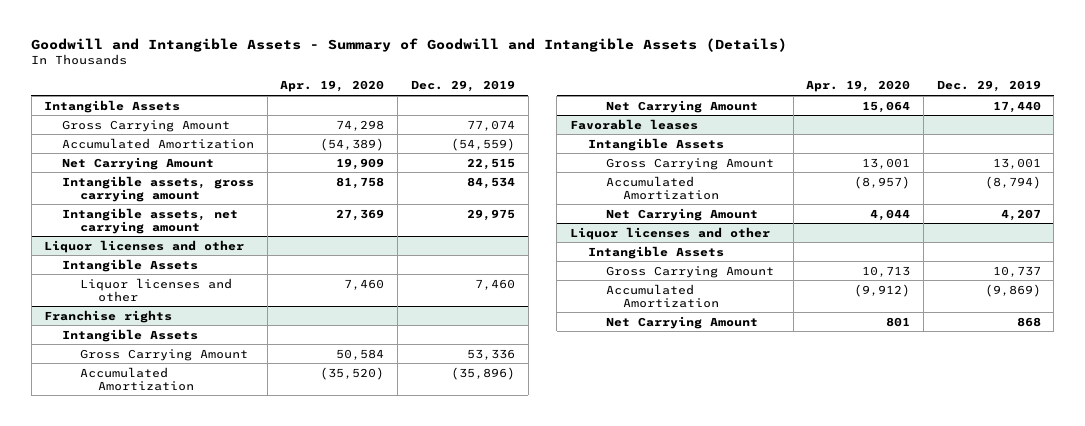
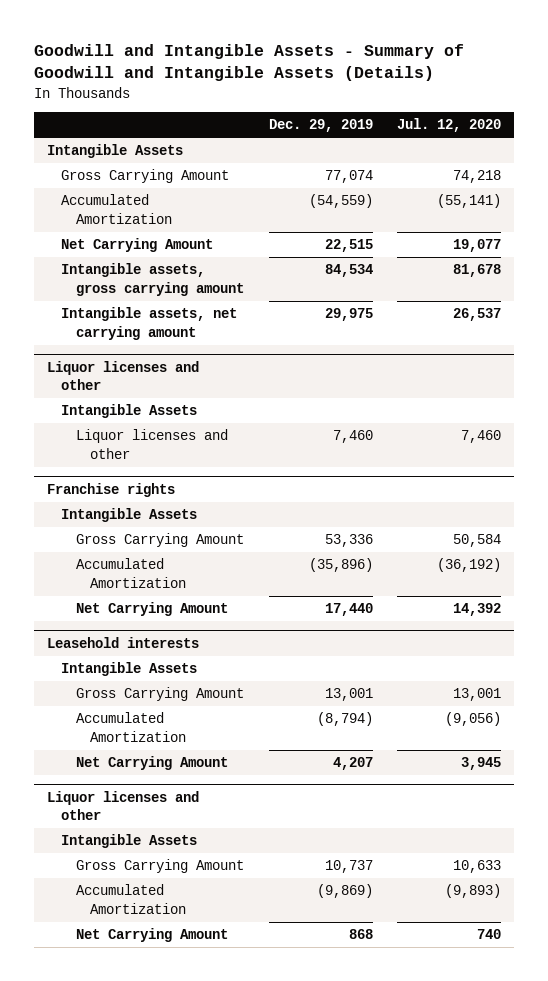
[280,80,385,93] Apr. 19, 2020 -> none
none -> [397,118,502,133] Jul. 12, 2020
[570,118,699,130] Favorable leases -> [46,636,199,648] Leasehold interests

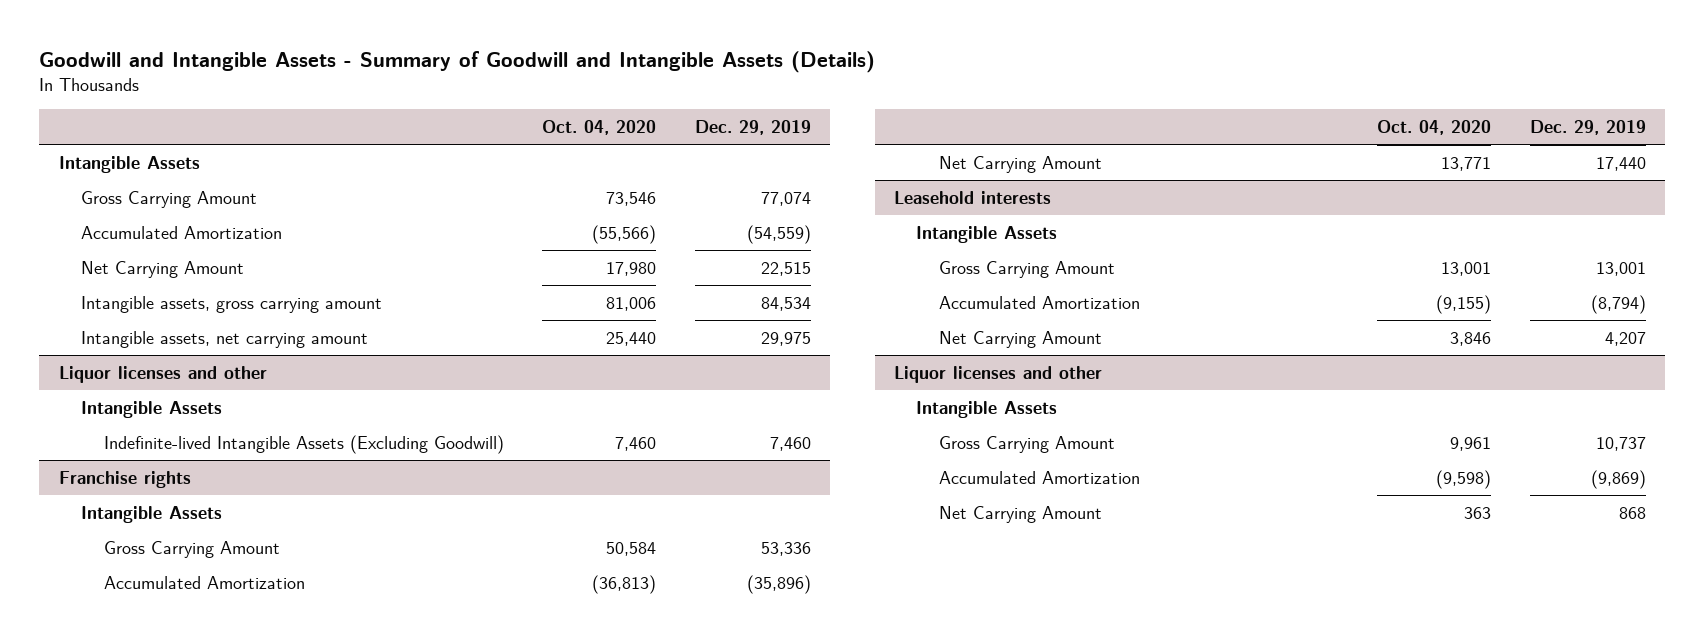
[397,118,502,133] Jul. 12, 2020 -> none
none -> [542,120,657,136] Oct. 04, 2020
[75,429,228,459] Liquor licenses and other -> [103,434,504,454] Indefinite-lived Intangible Assets (Excluding Goodwill)

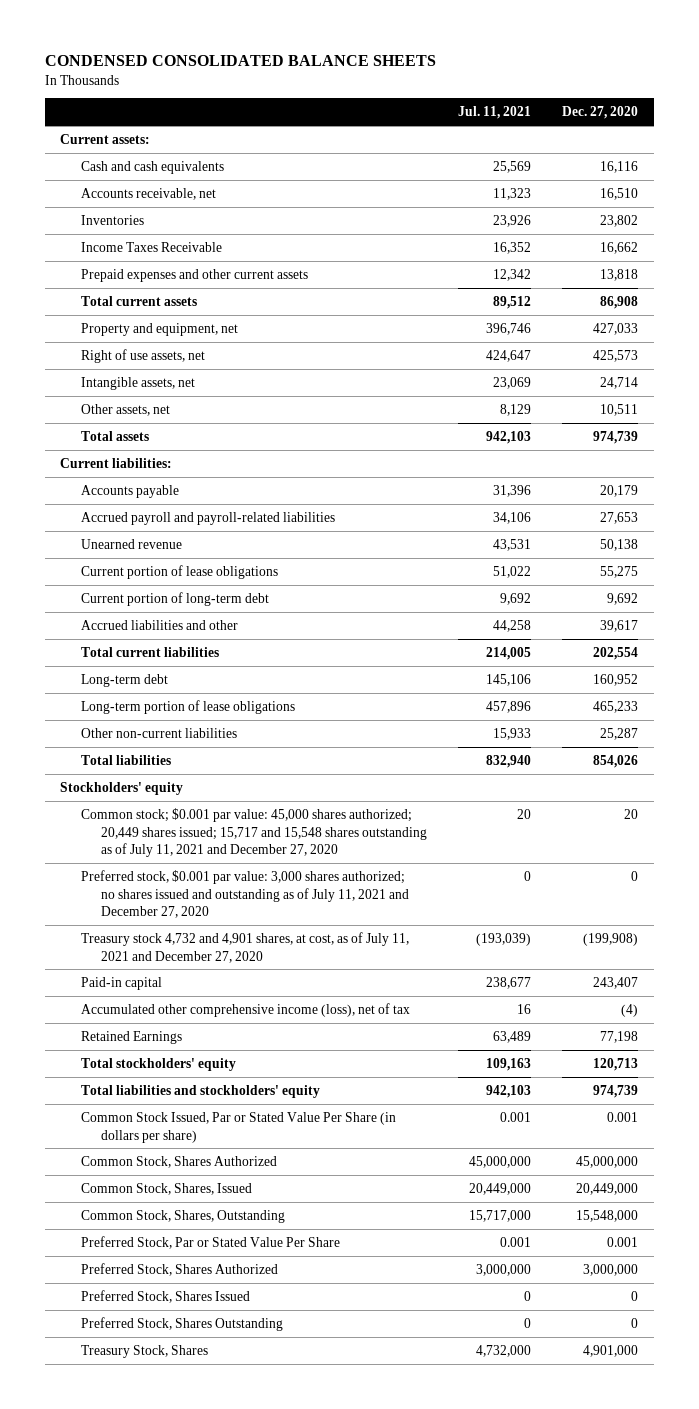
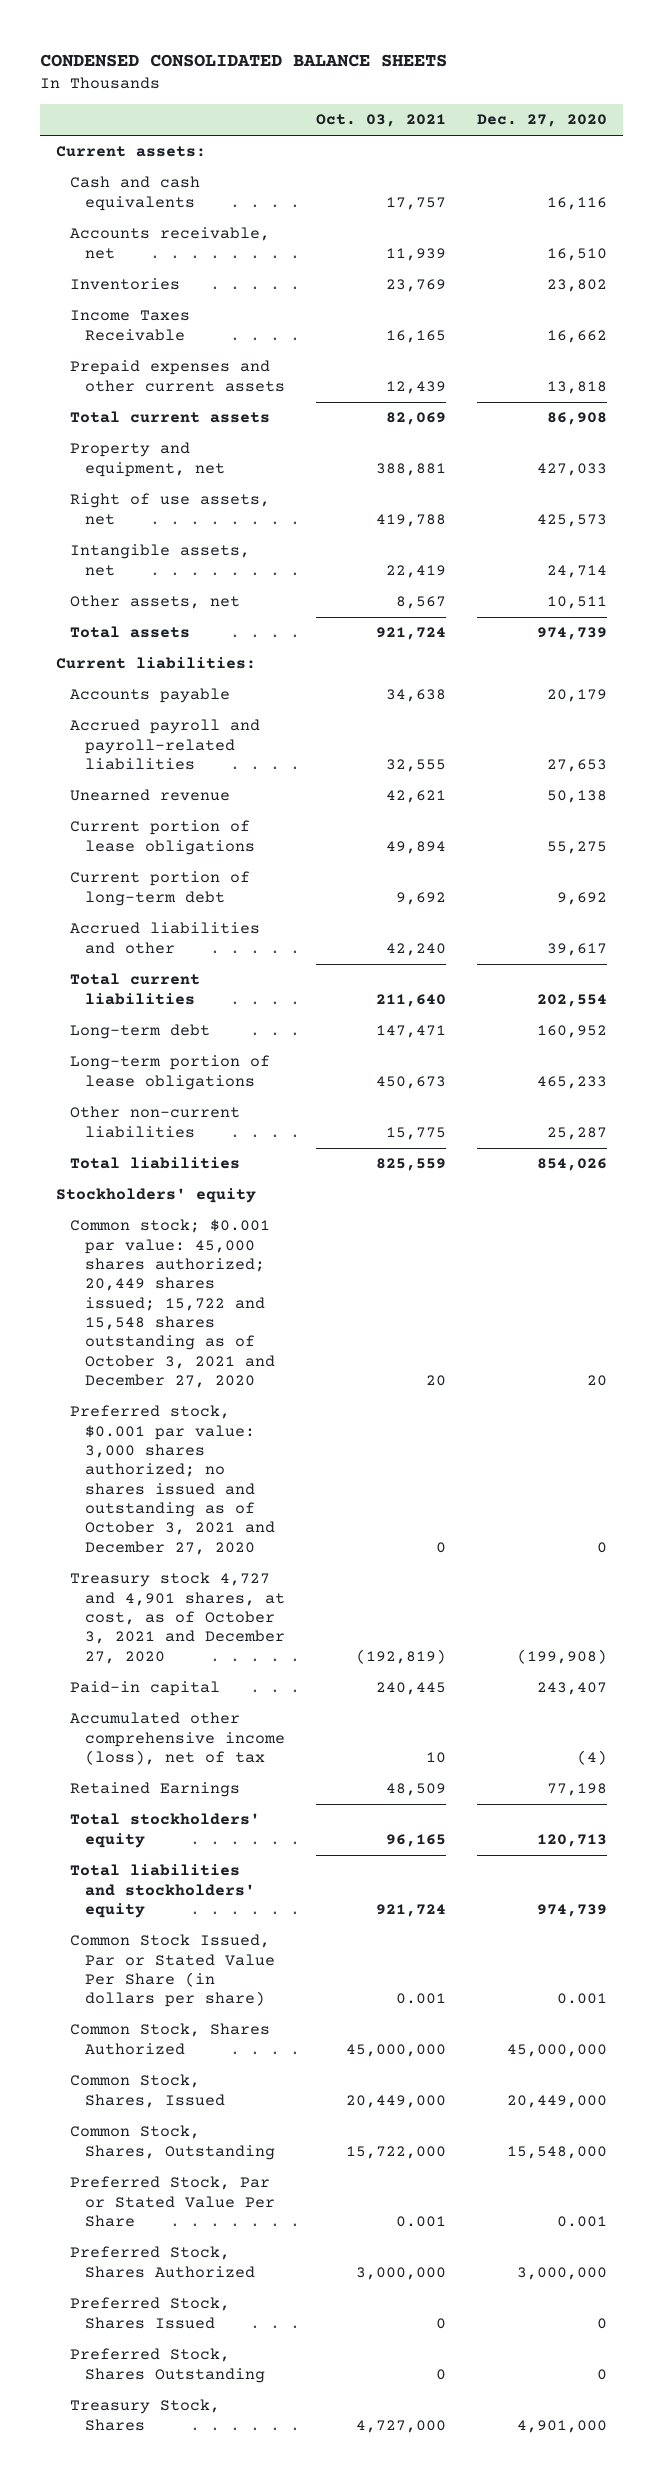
[458,106,532,120] Jul. 11, 2021 -> none
none -> [316,114,447,128] Oct. 03, 2021
[80,807,428,858] Common stock; $0.001 par value: 45,000 shares authorized; 20,449 shares issued; 15,717 and 15,548 shares outstanding as of July 11, 2021 and December 27, 2020 -> [70,1219,275,1388] Common stock; $0.001 par value: 45,000 shares authorized; 20,449 shares issued; 15,722 and 15,548 shares outstanding as of October 3, 2021 and December 27, 2020
[80,869,410,919] Preferred stock, $0.001 par value: 3,000 shares authorized; no shares issued and outstanding as of July 11, 2021 and December 27, 2020 -> [70,1405,275,1555] Preferred stock, $0.001 par value: 3,000 shares authorized; no shares issued and outstanding as of October 3, 2021 and December 27, 2020
[80,931,409,963] Treasury stock 4,732 and 4,901 shares, at cost, as of July 11, 2021 and December 27, 2020 -> [70,1572,285,1664] Treasury stock 4,727 and 4,901 shares, at cost, as of October 3, 2021 and December 27, 2020

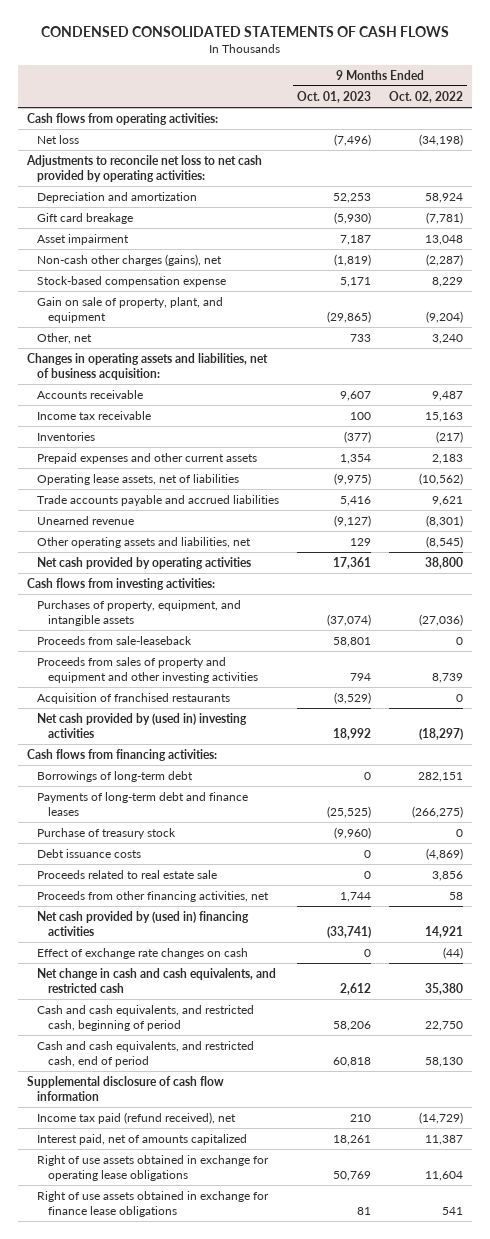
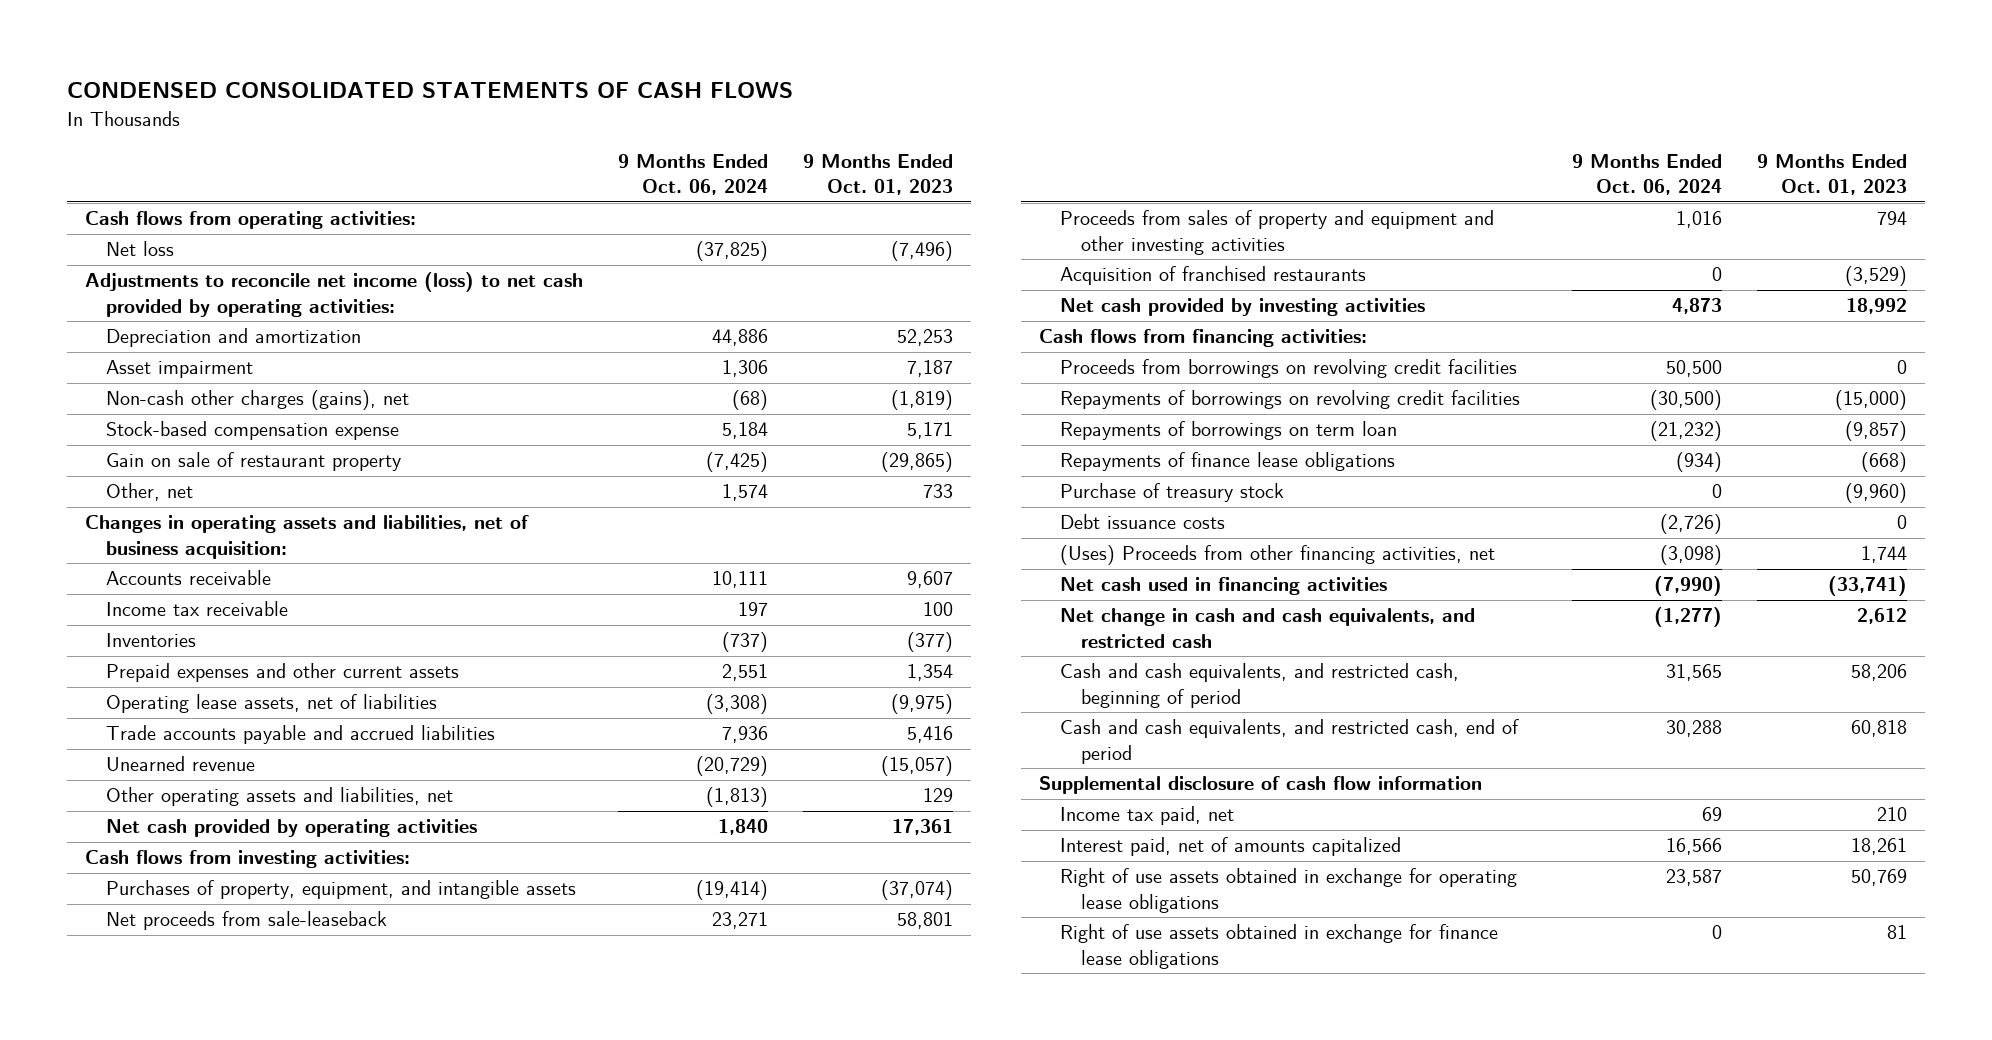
[388,90,463,103] Oct. 02, 2022 -> none
none -> [617,154,768,196] 9 Months Ended Oct. 06, 2024
[25,154,262,182] Adjustments to reconcile net loss to net cash provided by operating activities: -> [84,272,583,317] Adjustments to reconcile net income (loss) to net cash provided by operating activities:
[37,212,134,224] Gift card breakage -> none
[37,296,224,323] Gain on sale of property, plant, and equipment -> [106,452,402,472] Gain on sale of restaurant property
[334,514,372,527] (9,127) -> [881,756,954,777] (15,057)
[37,635,193,645] Proceeds from sale-leaseback -> [106,911,388,931] Net proceeds from sale-leaseback
[37,712,248,738] Net cash provided by (used in) investing activities -> [1060,298,1426,317] Net cash provided by investing activities
[37,791,249,816] Payments of long-term debt and finance leases -> none
[37,770,194,782] Borrowings of long-term debt -> [1060,359,1518,379] Proceeds from borrowings on revolving credit facilities
none -> [1060,390,1521,410] Repayments of borrowings on revolving credit facilities
none -> [1060,421,1398,441] Repayments of borrowings on term loan
none -> [1060,452,1396,472] Repayments of finance lease obligations
[37,869,218,879] Proceeds related to real estate sale -> none
[37,947,249,959] Effect of exchange rate changes on cash -> none
[37,890,270,902] Proceeds from other financing activities, net -> [1060,545,1496,566] (Uses) Proceeds from other financing activities, net
[37,910,250,936] Net cash provided by (used in) financing activities -> [1060,577,1388,596] Net cash used in financing activities
[37,1111,237,1124] Income tax paid (refund received), net -> [1060,806,1235,826] Income tax paid, net

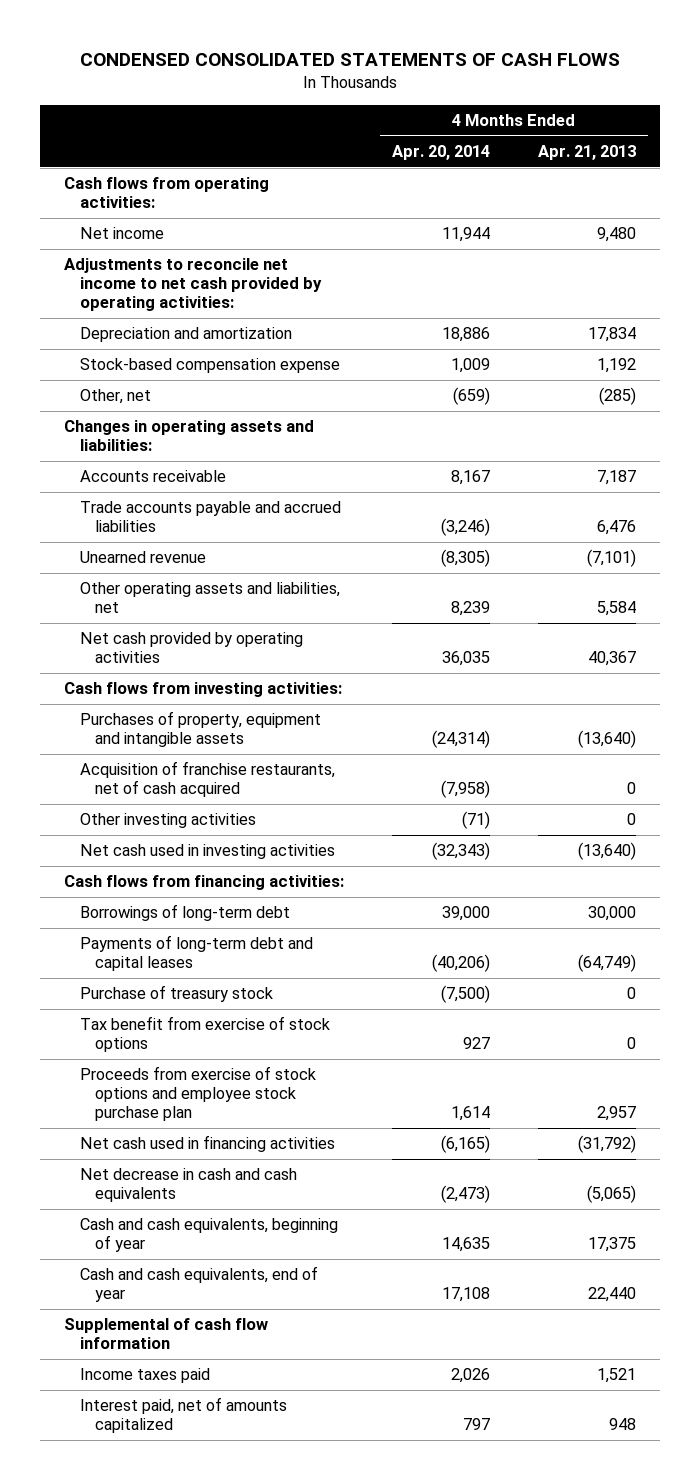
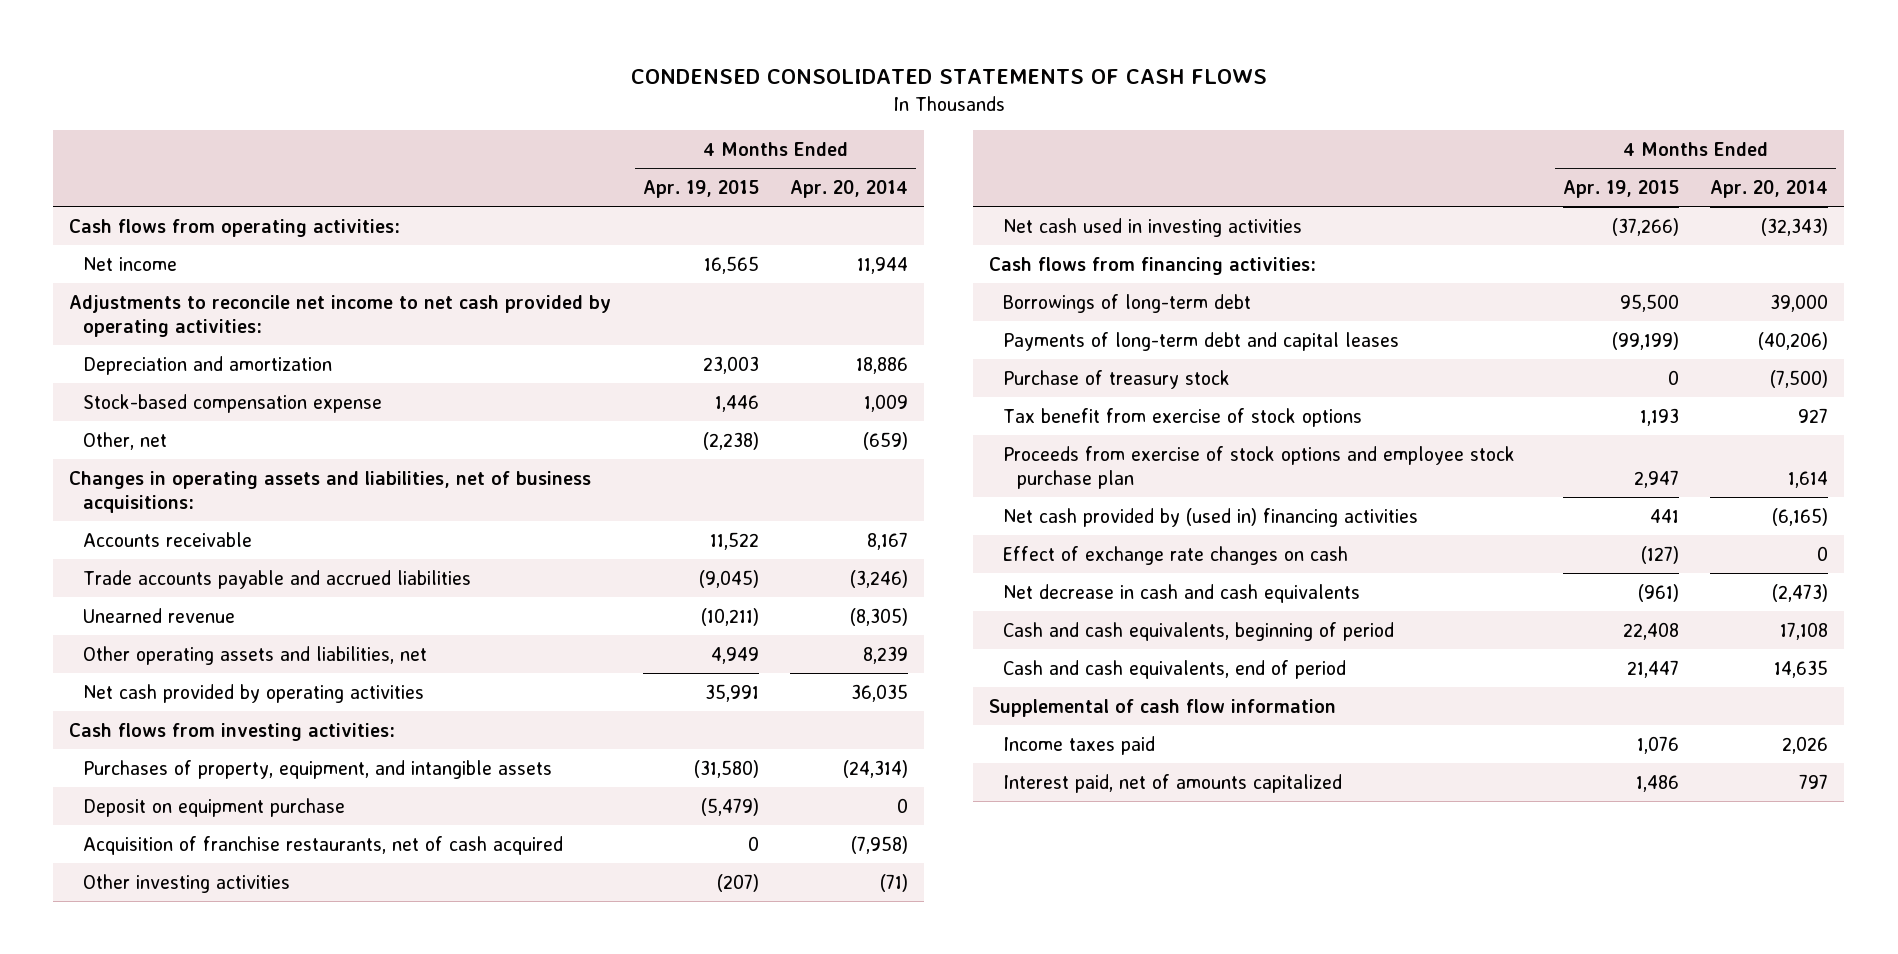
[537,145,636,161] Apr. 21, 2013 -> none
none -> [642,180,759,199] Apr. 19, 2015
[64,420,315,452] Changes in operating assets and liabilities: -> [69,470,592,514] Changes in operating assets and liabilities, net of business acquisitions:
[79,711,321,748] Purchases of property, equipment and intangible assets -> [83,759,553,779] Purchases of property, equipment, and intangible assets
none -> [83,797,346,817] Deposit on equipment purchase
[79,1135,335,1153] Net cash used in financing activities -> [1003,507,1419,527] Net cash provided by (used in) financing activities
none -> [1003,545,1349,565] Effect of exchange rate changes on cash
[79,1218,338,1253] Cash and cash equivalents, beginning of year -> [1003,621,1395,641] Cash and cash equivalents, beginning of period
[442,1237,491,1253] 14,635 -> [1780,621,1829,640] 17,108
[79,1266,318,1303] Cash and cash equivalents, end of year -> [1003,659,1347,679] Cash and cash equivalents, end of period
[442,1287,491,1303] 17,108 -> [1774,659,1829,678] 14,635

